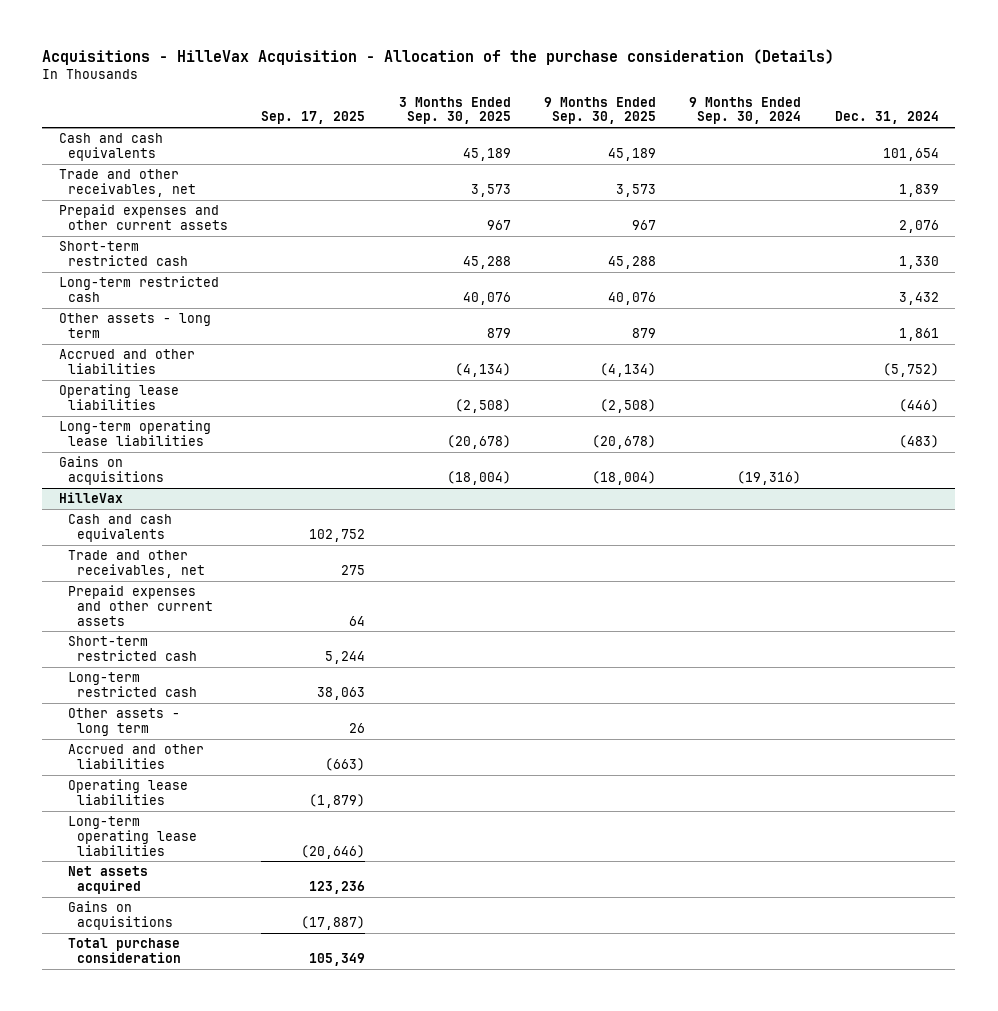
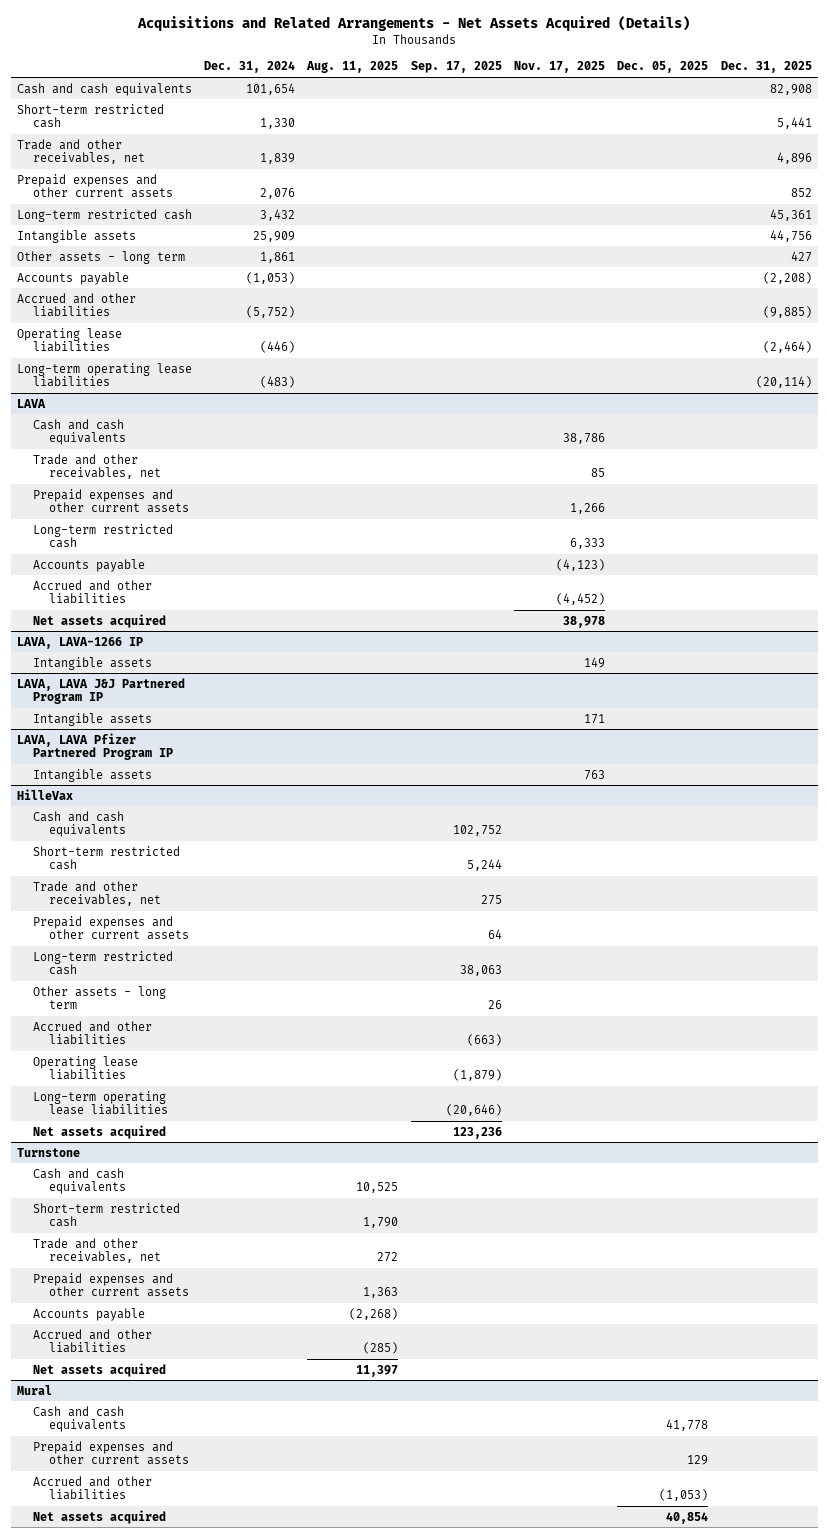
[42,48,835,65] Acquisitions - HilleVax Acquisition - Allocation of the purchase consideration (Details) -> [137,16,691,32] Acquisitions and Related Arrangements - Net Assets Acquired (Details)
[398,96,511,125] 3 Months Ended Sep. 30, 2025 -> none
[544,96,657,125] 9 Months Ended Sep. 30, 2025 -> none
[689,96,802,125] 9 Months Ended Sep. 30, 2024 -> none
none -> [306,61,399,74] Aug. 11, 2025
none -> [514,61,606,74] Nov. 17, 2025
none -> [617,61,709,74] Dec. 05, 2025
none -> [720,61,812,74] Dec. 31, 2025
[59,241,188,266] Short-term restricted cash -> [16,103,164,129] Short-term restricted cash
none -> [16,229,136,243] Intangible assets
none -> [16,271,129,285] Accounts payable
[59,456,164,485] Gains on acquisitions -> none
none -> [16,398,46,408] LAVA
none -> [32,418,127,446] Cash and cash equivalents
none -> [32,453,162,480] Trade and other receivables, net
none -> [32,488,190,514] Prepaid expenses and other current assets
none -> [32,523,173,549] Long-term restricted cash
none -> [32,558,145,572] Accounts payable
none -> [32,579,152,605] Accrued and other liabilities
none -> [32,613,166,628] Net assets acquired
none -> [16,636,143,649] LAVA, LAVA-1266 IP
none -> [32,656,152,670] Intangible assets
none -> [16,677,185,705] LAVA, LAVA J&J Partnered Program IP
none -> [32,712,152,726] Intangible assets
none -> [16,732,173,761] LAVA, LAVA Pfizer Partnered Program IP
none -> [32,768,152,782] Intangible assets
[67,636,197,661] Short-term restricted cash -> [32,845,180,871] Short-term restricted cash
[67,901,173,930] Gains on acquisitions -> none
[67,938,181,963] Total purchase consideration -> none
none -> [16,1147,80,1157] Turnstone
none -> [32,1167,127,1195] Cash and cash equivalents
none -> [32,1202,180,1228] Short-term restricted cash
none -> [32,1237,162,1264] Trade and other receivables, net
none -> [32,1272,190,1298] Prepaid expenses and other current assets
none -> [32,1307,145,1321] Accounts payable
none -> [32,1328,152,1354] Accrued and other liabilities
none -> [32,1362,166,1377] Net assets acquired
none -> [16,1384,52,1395] Mural
none -> [32,1405,127,1433] Cash and cash equivalents
none -> [32,1440,190,1466] Prepaid expenses and other current assets
none -> [32,1475,152,1501] Accrued and other liabilities
none -> [32,1509,166,1524] Net assets acquired

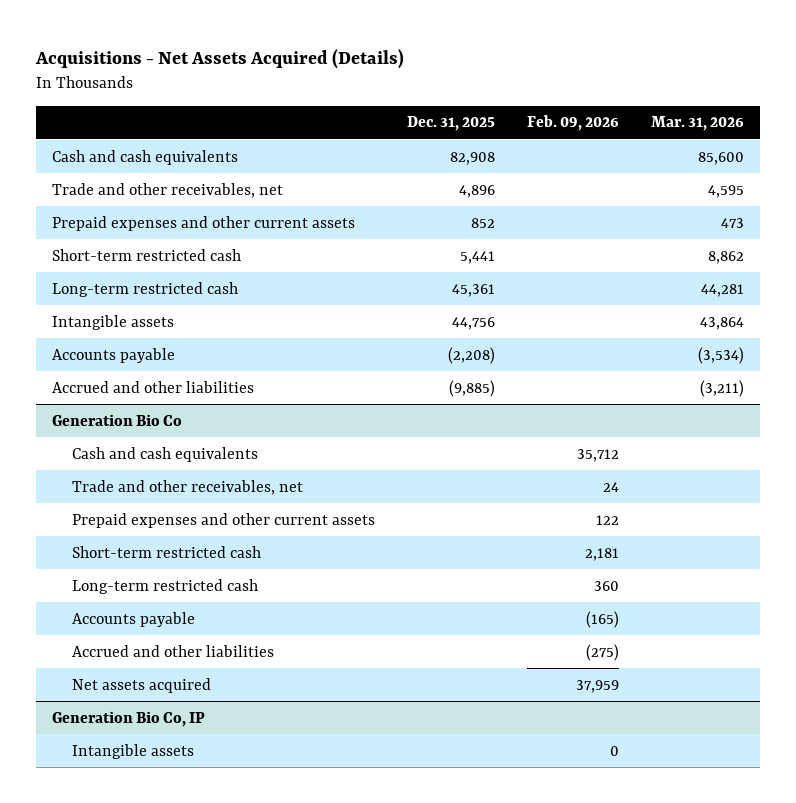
[137,16,691,32] Acquisitions and Related Arrangements - Net Assets Acquired (Details) -> [34,48,404,69] Acquisitions - Net Assets Acquired (Details)
[204,61,296,74] Dec. 31, 2024 -> none
[306,61,399,74] Aug. 11, 2025 -> none
[410,61,502,74] Sep. 17, 2025 -> none
[514,61,606,74] Nov. 17, 2025 -> none
[617,61,709,74] Dec. 05, 2025 -> none
none -> [526,115,619,132] Feb. 09, 2026
none -> [650,116,744,132] Mar. 31, 2026
[16,103,164,129] Short-term restricted cash -> [51,248,241,261] Short-term restricted cash
[16,250,185,264] Other assets - long term -> none
[16,327,122,353] Operating lease liabilities -> none
[16,362,192,388] Long-term operating lease liabilities -> none
[16,398,46,408] LAVA -> none
[32,418,127,446] Cash and cash equivalents -> none
[32,453,162,480] Trade and other receivables, net -> none
[32,488,190,514] Prepaid expenses and other current assets -> none
[32,523,173,549] Long-term restricted cash -> none
[32,558,145,572] Accounts payable -> none
[32,579,152,605] Accrued and other liabilities -> none
[32,613,166,628] Net assets acquired -> none
[16,636,143,649] LAVA, LAVA-1266 IP -> none
[32,656,152,670] Intangible assets -> none
[16,677,185,705] LAVA, LAVA J&J Partnered Program IP -> none
[32,712,152,726] Intangible assets -> none
[16,732,173,761] LAVA, LAVA Pfizer Partnered Program IP -> none
[32,768,152,782] Intangible assets -> none
[16,788,73,800] HilleVax -> none
[32,810,127,838] Cash and cash equivalents -> none
[32,845,180,871] Short-term restricted cash -> none
[32,880,162,907] Trade and other receivables, net -> none
[32,915,190,941] Prepaid expenses and other current assets -> none
[32,950,173,976] Long-term restricted cash -> none
[32,985,166,1010] Other assets - long term -> none
[32,1020,152,1046] Accrued and other liabilities -> none
[32,1055,138,1081] Operating lease liabilities -> none
[32,1090,169,1116] Long-term operating lease liabilities -> none
[32,1124,166,1139] Net assets acquired -> none
[16,1147,80,1157] Turnstone -> none
[32,1167,127,1195] Cash and cash equivalents -> none
[32,1202,180,1228] Short-term restricted cash -> none
[32,1237,162,1264] Trade and other receivables, net -> none
[32,1272,190,1298] Prepaid expenses and other current assets -> none
[32,1307,145,1321] Accounts payable -> none
[32,1328,152,1354] Accrued and other liabilities -> none
[32,1362,166,1377] Net assets acquired -> none
[16,1384,52,1395] Mural -> none
[32,1405,127,1433] Cash and cash equivalents -> none
[32,1440,190,1466] Prepaid expenses and other current assets -> none
[32,1475,152,1501] Accrued and other liabilities -> none
[32,1509,166,1524] Net assets acquired -> none
none -> [51,413,182,426] Generation Bio Co
none -> [71,446,258,462] Cash and cash equivalents
none -> [71,479,303,495] Trade and other receivables, net
none -> [71,512,375,528] Prepaid expenses and other current assets
none -> [71,545,261,558] Short-term restricted cash
none -> [71,578,258,594] Long-term restricted cash
none -> [71,611,195,627] Accounts payable
none -> [71,644,274,657] Accrued and other liabilities
none -> [71,677,211,693] Net assets acquired
none -> [51,710,205,727] Generation Bio Co, IP
none -> [71,743,194,759] Intangible assets

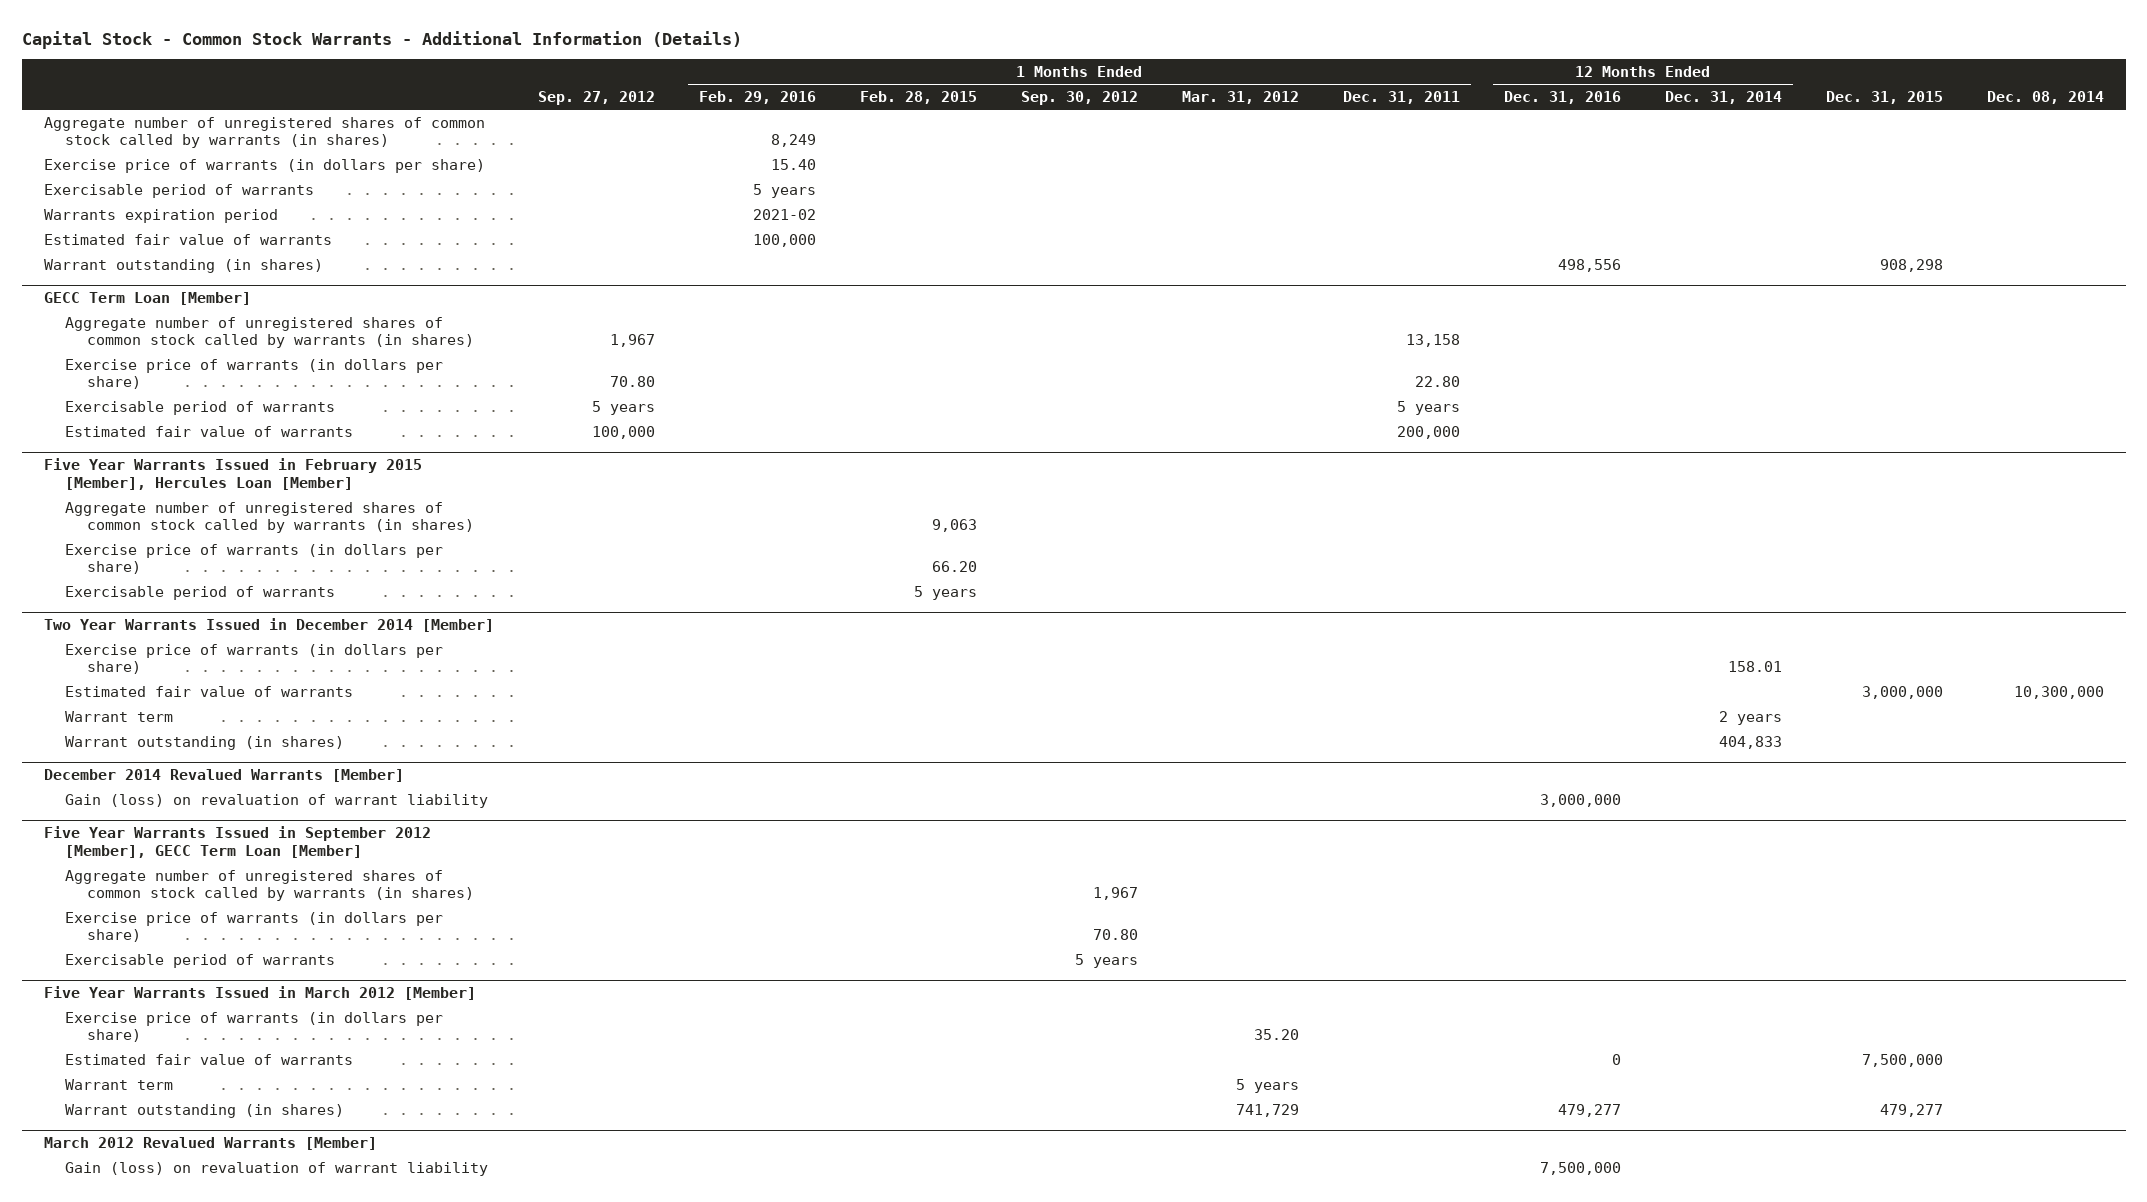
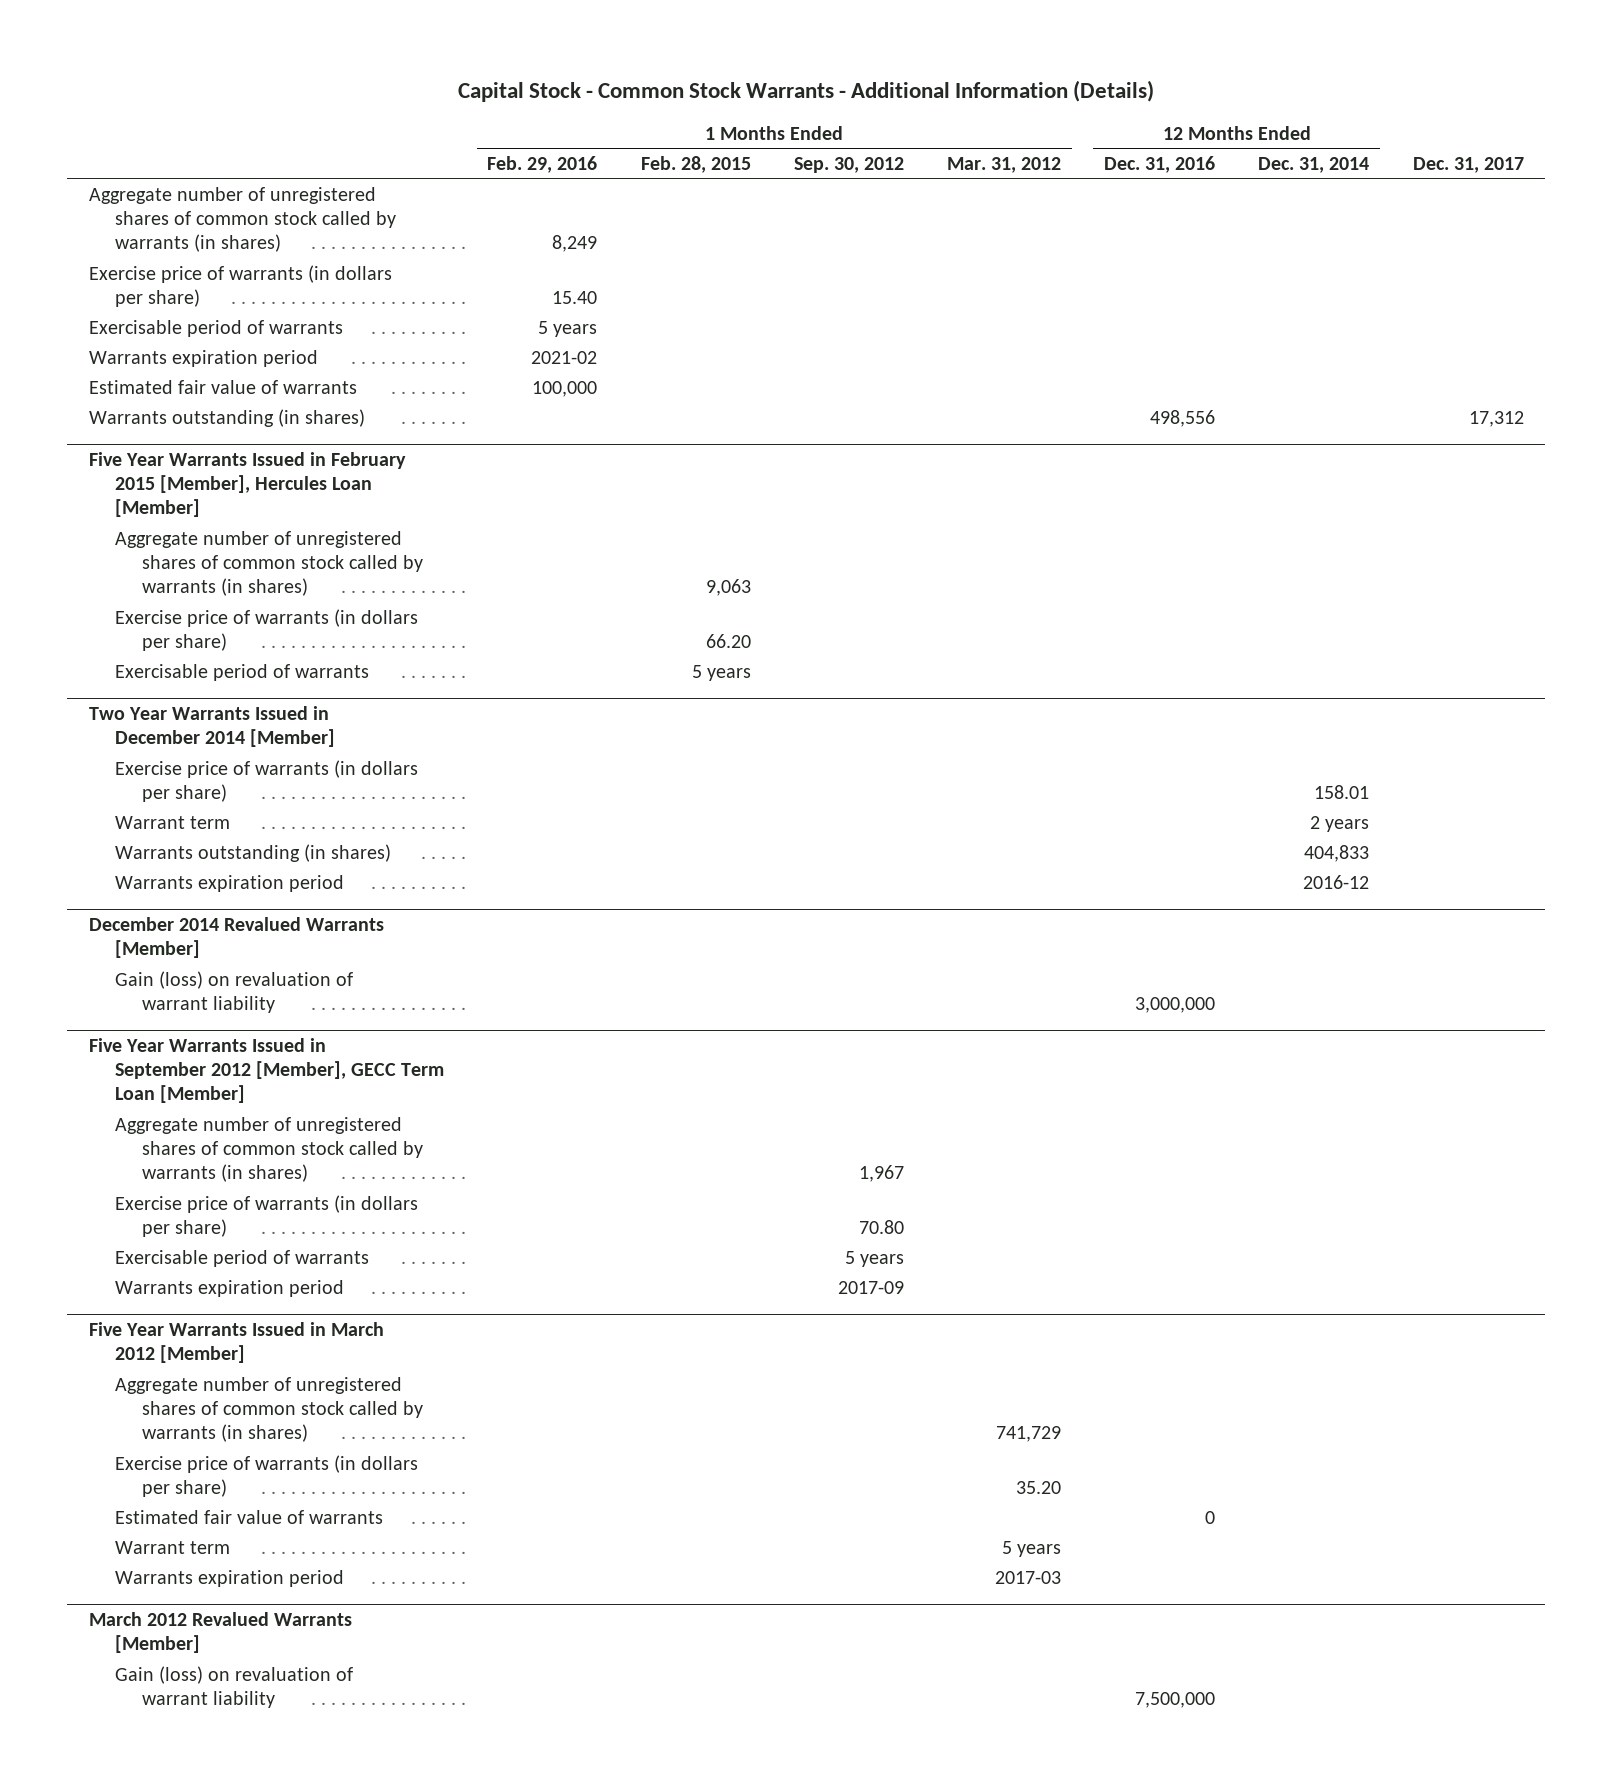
[537,91,655,106] Sep. 27, 2012 -> none
[1342,91,1460,105] Dec. 31, 2011 -> none
[1825,91,1943,105] Dec. 31, 2015 -> none
[1986,91,2104,105] Dec. 08, 2014 -> none
none -> [1412,156,1524,173] Dec. 31, 2017
[43,292,251,306] GECC Term Loan [Member] -> none
[65,316,475,349] Aggregate number of unregistered shares of common stock called by warrants (in shares) -> none
[65,358,444,390] Exercise price of warrants (in dollars per share) -> none
[65,400,336,415] Exercisable period of warrants -> none
[65,425,354,437] Estimated fair value of warrants -> none
[43,258,323,273] Warrant outstanding (in shares) -> [88,408,365,427] Warrants outstanding (in shares)
[65,685,354,697] Estimated fair value of warrants -> none
[65,735,345,750] Warrant outstanding (in shares) -> [115,843,392,862] Warrants outstanding (in shares)
none -> [115,874,345,892] Warrants expiration period
none -> [115,1279,345,1297] Warrants expiration period
none -> [115,1376,423,1443] Aggregate number of unregistered shares of common stock called by warrants (in shares)
[65,1103,345,1118] Warrant outstanding (in shares) -> none
none -> [115,1569,345,1587] Warrants expiration period

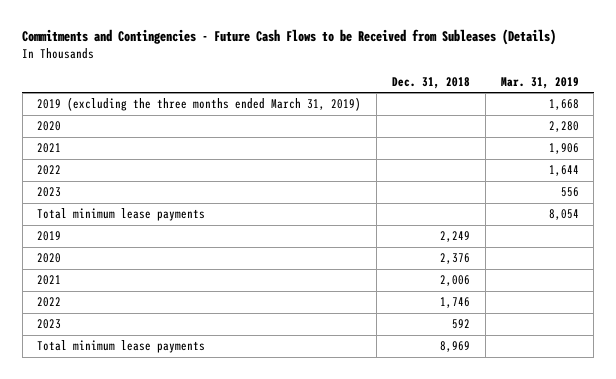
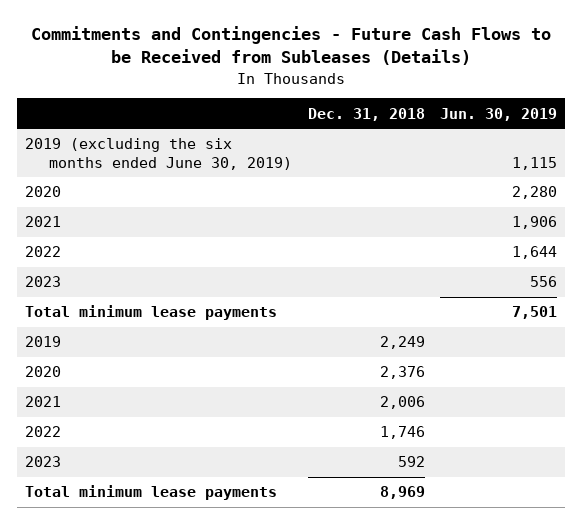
[500,76,579,89] Mar. 31, 2019 -> none
none -> [440,107,558,121] Jun. 30, 2019
[37,97,362,112] 2019 (excluding the three months ended March 31, 2019) -> [25,138,292,170] 2019 (excluding the six months ended June 30, 2019)

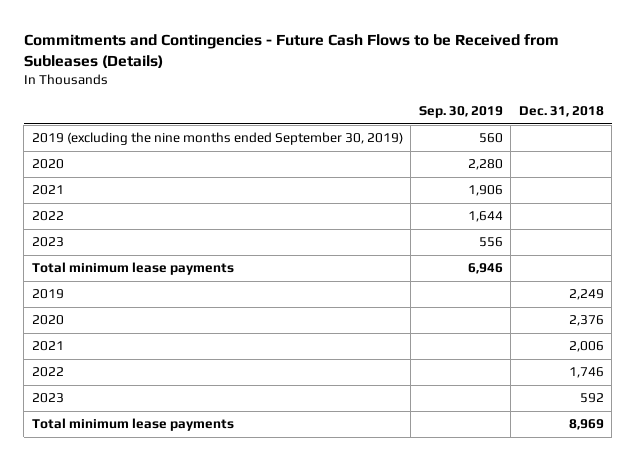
[440,107,558,121] Jun. 30, 2019 -> none
none -> [418,106,503,119] Sep. 30, 2019
[25,138,292,170] 2019 (excluding the six months ended June 30, 2019) -> [31,132,403,146] 2019 (excluding the nine months ended September 30, 2019)

